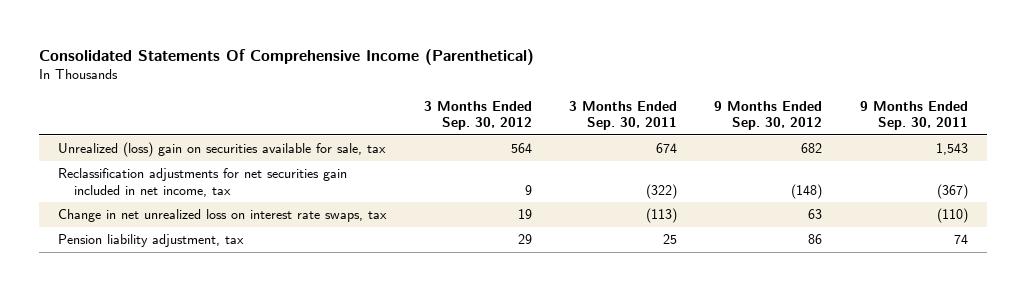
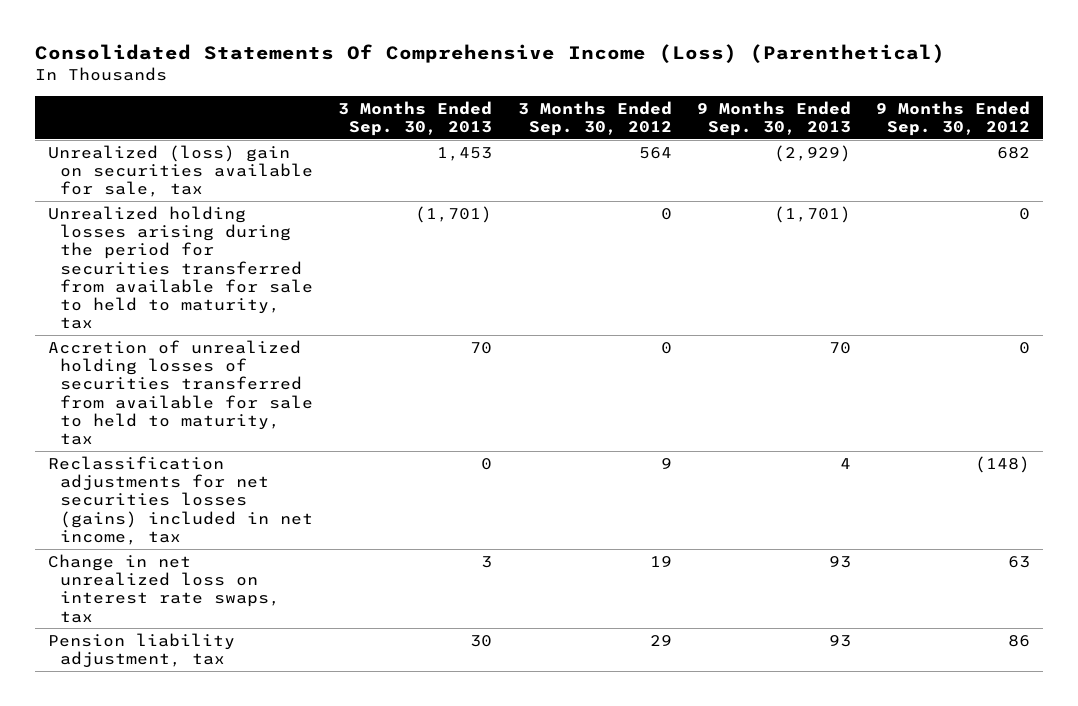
[39,48,535,65] Consolidated Statements Of Comprehensive Income (Parenthetical) -> [34,44,945,64] Consolidated Statements Of Comprehensive Income (Loss) (Parenthetical)
[568,100,677,130] 3 Months Ended Sep. 30, 2011 -> none
[859,100,968,130] 9 Months Ended Sep. 30, 2011 -> none
none -> [338,100,493,136] 3 Months Ended Sep. 30, 2013
none -> [697,100,852,136] 9 Months Ended Sep. 30, 2013
none -> [47,205,314,330] Unrealized holding losses arising during the period for securities transferred from available for sale to held to maturity, tax
none -> [47,339,314,446] Accretion of unrealized holding losses of securities transferred from available for sale to held to maturity, tax
[58,168,348,197] Reclassification adjustments for net securities gain included in net income, tax -> [47,455,314,545] Reclassification adjustments for net securities losses (gains) included in net income, tax

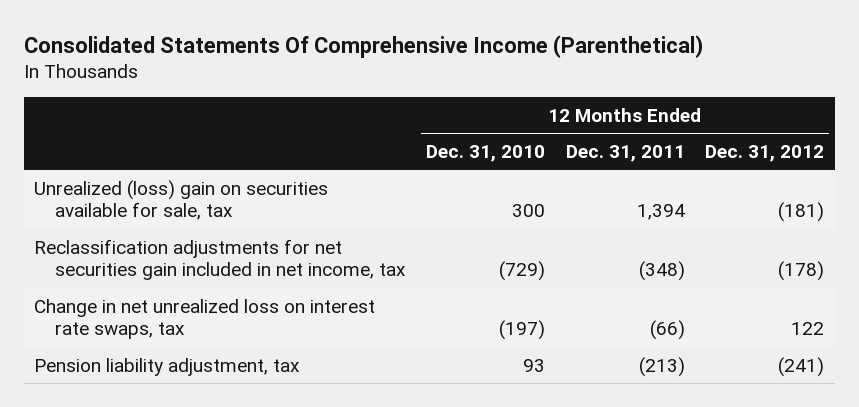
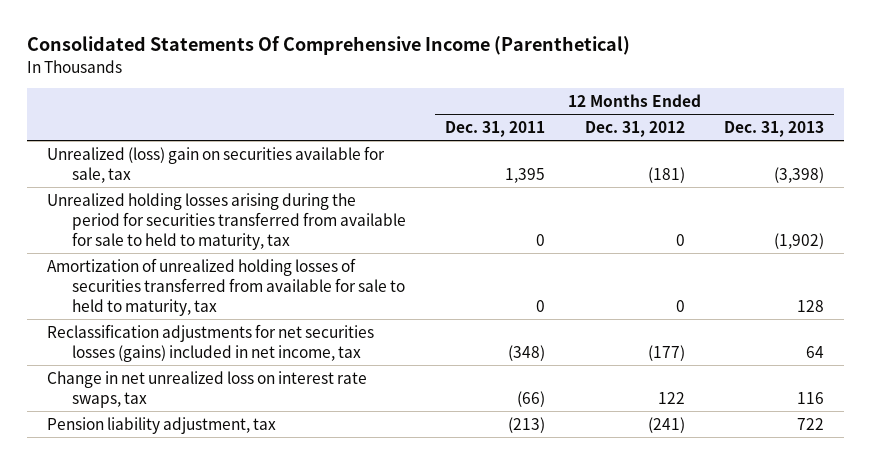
[425,144,545,162] Dec. 31, 2010 -> none
none -> [724,120,825,137] Dec. 31, 2013
[636,204,685,221] 1,394 -> [505,167,546,183] 1,395
none -> [46,192,406,250] Unrealized holding losses arising during the period for securities transferred from available for sale to held to maturity, tax
none -> [46,257,405,316] Amortization of unrealized holding losses of securities transferred from available for sale to held to maturity, tax
[34,238,407,281] Reclassification adjustments for net securities gain included in net income, tax -> [46,323,374,362] Reclassification adjustments for net securities losses (gains) included in net income, tax
[778,261,825,282] (178) -> [647,344,685,361] (177)

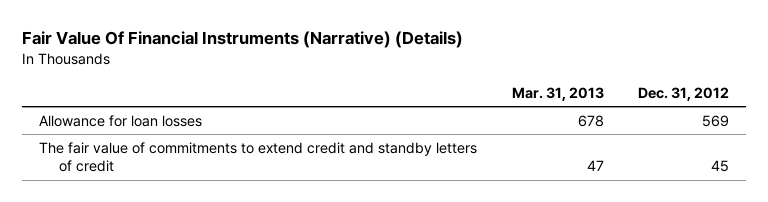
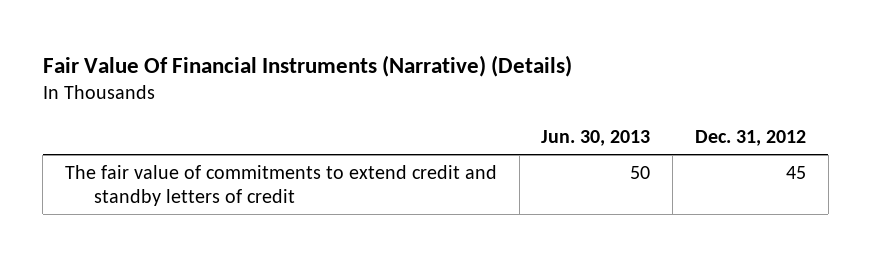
[511,86,604,101] Mar. 31, 2013 -> none
none -> [541,129,651,146] Jun. 30, 2013
[39,114,203,127] Allowance for loan losses -> none

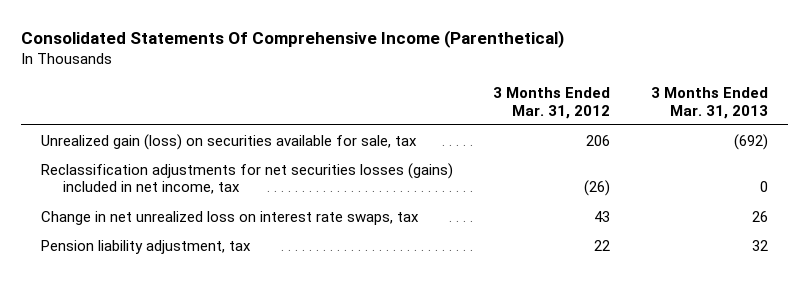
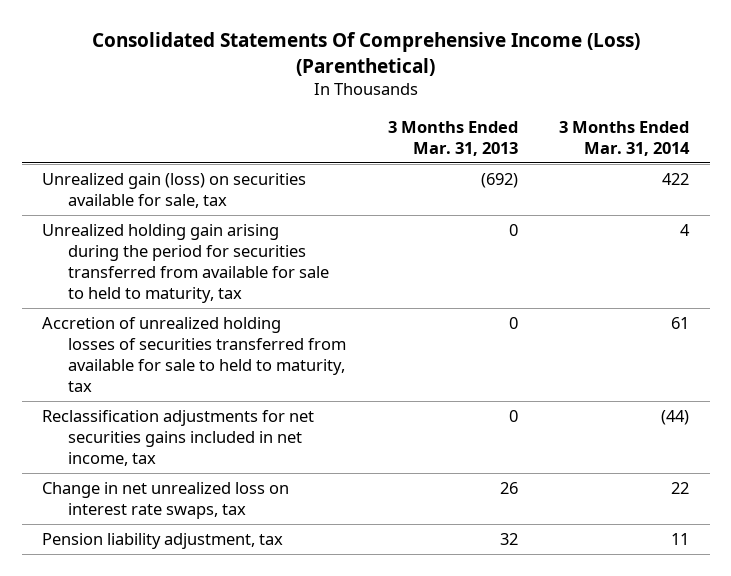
[20,29,564,48] Consolidated Statements Of Comprehensive Income (Parenthetical) -> [91,32,640,76] Consolidated Statements Of Comprehensive Income (Loss) (Parenthetical)
[493,86,611,119] 3 Months Ended Mar. 31, 2012 -> none
none -> [558,120,690,156] 3 Months Ended Mar. 31, 2014
none -> [42,223,330,304] Unrealized holding gain arising during the period for securities transferred from available for sale to held to maturity, tax
none -> [42,316,347,393] Accretion of unrealized holding losses of securities transferred from available for sale to held to maturity, tax
[40,162,453,195] Reclassification adjustments for net securities losses (gains) included in net income, tax -> [42,409,315,467] Reclassification adjustments for net securities gains included in net income, tax

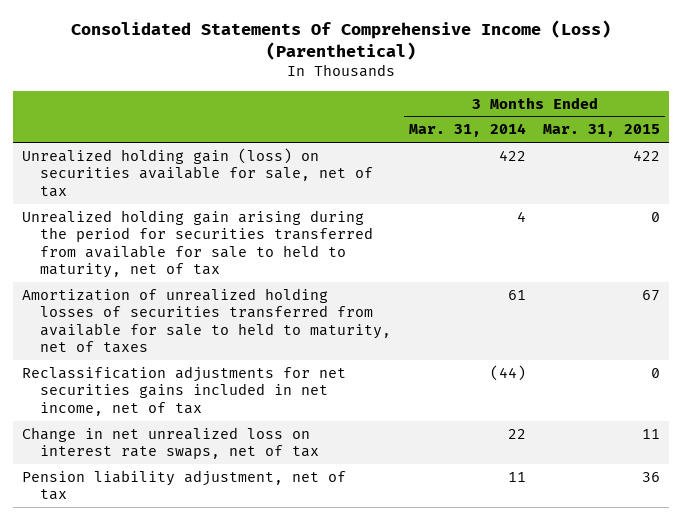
[387,120,518,156] 3 Months Ended Mar. 31, 2013 -> none
none -> [543,124,661,138] Mar. 31, 2015
[42,172,307,208] Unrealized gain (loss) on securities available for sale, tax -> [21,147,373,197] Unrealized holding gain (loss) on securities available for sale, net of tax
[42,223,330,304] Unrealized holding gain arising during the period for securities transferred from available for sale to held to maturity, tax -> [21,209,373,278] Unrealized holding gain arising during the period for securities transferred from available for sale to held to maturity, net of tax
[42,316,347,393] Accretion of unrealized holding losses of securities transferred from available for sale to held to maturity, tax -> [21,287,391,353] Amortization of unrealized holding losses of securities transferred from available for sale to held to maturity, net of taxes
[42,409,315,467] Reclassification adjustments for net securities gains included in net income, tax -> [21,365,346,416] Reclassification adjustments for net securities gains included in net income, net of tax
[42,481,290,519] Change in net unrealized loss on interest rate swaps, tax -> [21,426,319,460] Change in net unrealized loss on interest rate swaps, net of tax
[42,532,284,549] Pension liability adjustment, tax -> [21,469,346,501] Pension liability adjustment, net of tax

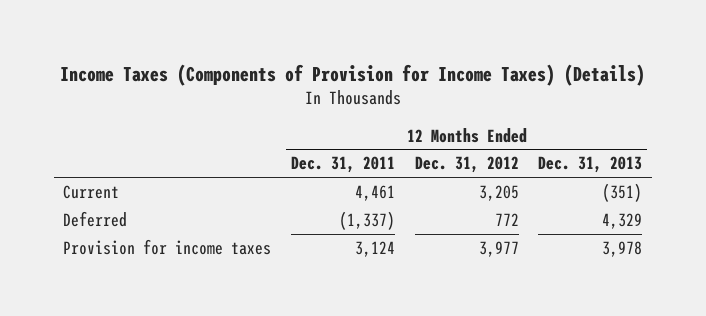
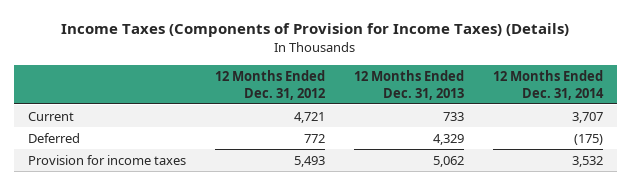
[291,156,396,174] Dec. 31, 2011 -> none
none -> [492,69,604,100] 12 Months Ended Dec. 31, 2014
[478,184,519,201] 3,205 -> [294,111,326,123] 4,721
[602,182,643,202] (351) -> [442,111,464,121] 733
[478,240,519,257] 3,977 -> [294,155,326,167] 5,493
[602,240,643,257] 3,978 -> [432,155,464,167] 5,062

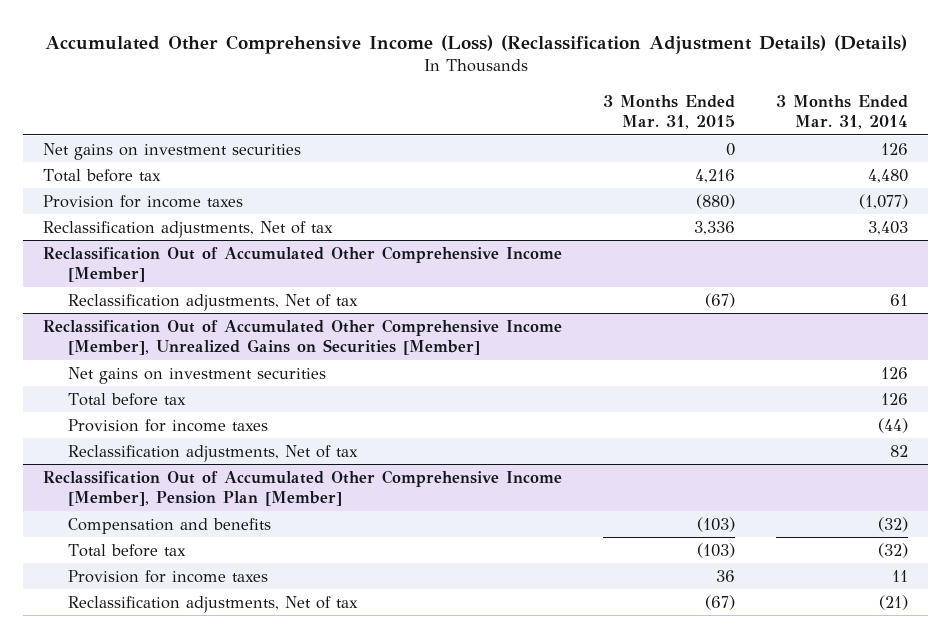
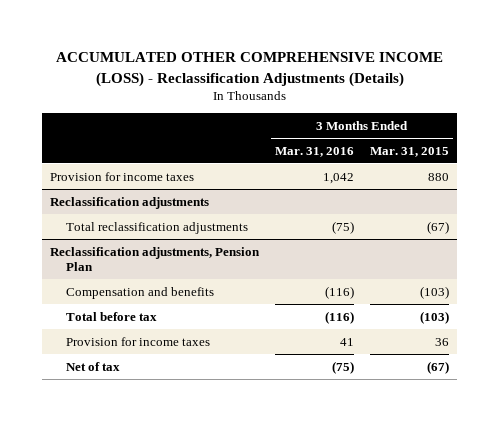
[44,34,907,54] Accumulated Other Comprehensive Income (Loss) (Reclassification Adjustment Details) (Details) -> [55,52,443,87] ACCUMULATED OTHER COMPREHENSIVE INCOME (LOSS) - Reclassification Adjustments (Details)
[775,94,908,130] 3 Months Ended Mar. 31, 2014 -> none
none -> [275,146,355,157] Mar. 31, 2016
[43,142,302,160] Net gains on investment securities -> none
[43,168,162,182] Total before tax -> none
[43,220,334,238] Reclassification adjustments, Net of tax -> none
[67,293,358,311] Reclassification adjustments, Net of tax -> none
[43,318,563,356] Reclassification Out of Accumulated Other Comprehensive Income [Member], Unrealized Gains on Securities [Member] -> none
[67,366,326,384] Net gains on investment securities -> none
[67,392,186,406] Total before tax -> none
[67,418,268,432] Provision for income taxes -> none
[67,444,358,462] Reclassification adjustments, Net of tax -> none
[43,469,563,507] Reclassification Out of Accumulated Other Comprehensive Income [Member], Pension Plan [Member] -> none
[696,193,736,209] (880) -> [428,172,450,181] 880
[43,245,563,283] Reclassification Out of Accumulated Other Comprehensive Income [Member] -> [49,196,209,209] Reclassification adjustments
none -> [66,221,249,234] Total reclassification adjustments
none -> [49,246,260,272] Reclassification adjustments, Pension Plan
[67,595,358,613] Reclassification adjustments, Net of tax -> [66,361,121,371] Net of tax

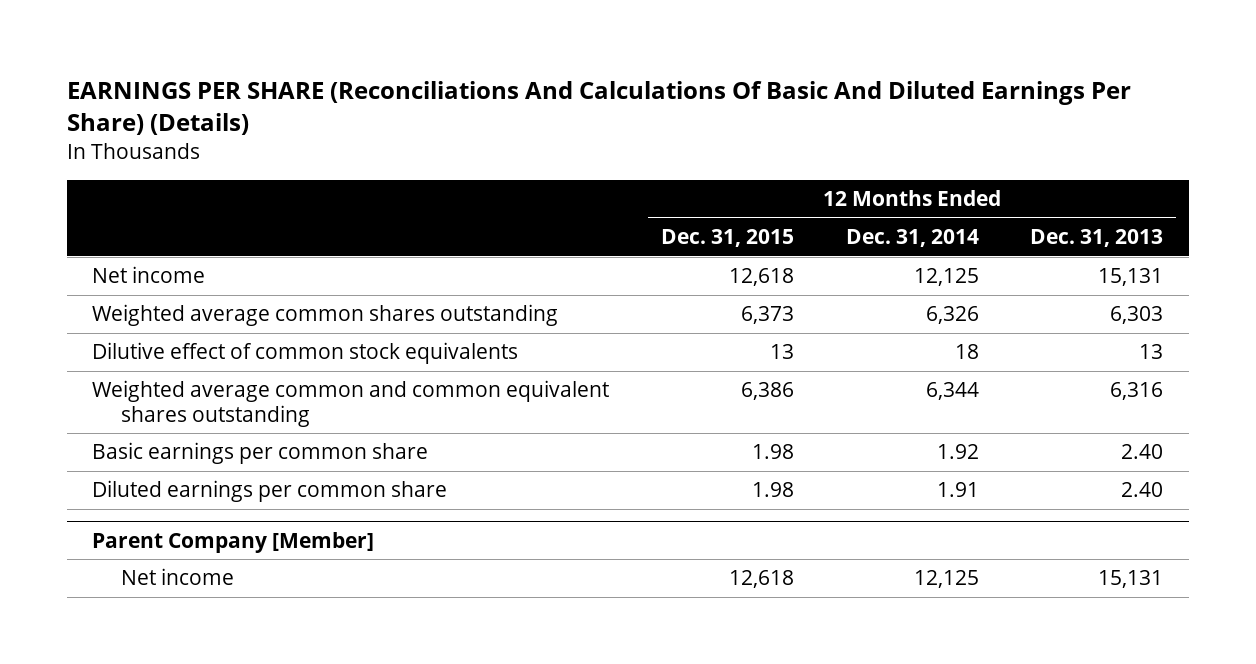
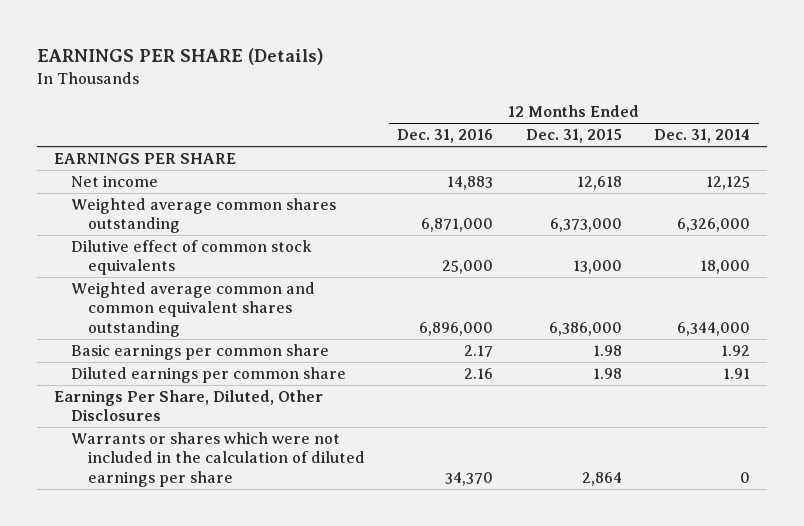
[66,80,1131,136] EARNINGS PER SHARE (Reconciliations And Calculations Of Basic And Diluted Earnings Per Share) (Details) -> [37,48,325,66] EARNINGS PER SHARE (Details)
[1030,229,1164,248] Dec. 31, 2013 -> none
none -> [397,129,494,144] Dec. 31, 2016
none -> [53,153,236,165] EARNINGS PER SHARE
[741,306,795,325] 6,373 -> [549,218,622,233] 6,373,000
[925,306,979,325] 6,326 -> [677,218,751,233] 6,326,000
[770,344,795,360] 13 -> [572,260,622,275] 13,000
[954,344,979,360] 18 -> [700,260,751,275] 18,000
[741,382,795,401] 6,386 -> [548,321,622,336] 6,386,000
[925,382,979,401] 6,344 -> [677,321,751,336] 6,344,000
[92,531,375,553] Parent Company [Member] -> none
[121,568,235,586] Net income -> none
none -> [53,390,323,422] Earnings Per Share, Diluted, Other Disclosures
none -> [70,432,365,487] Warrants or shares which were not included in the calculation of diluted earnings per share

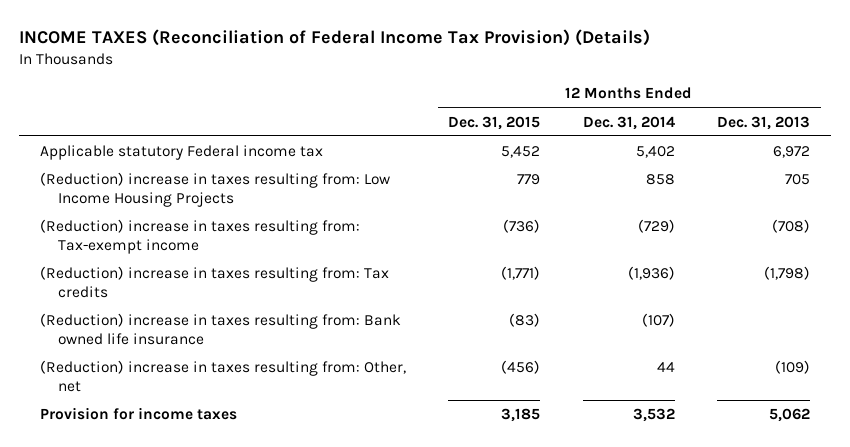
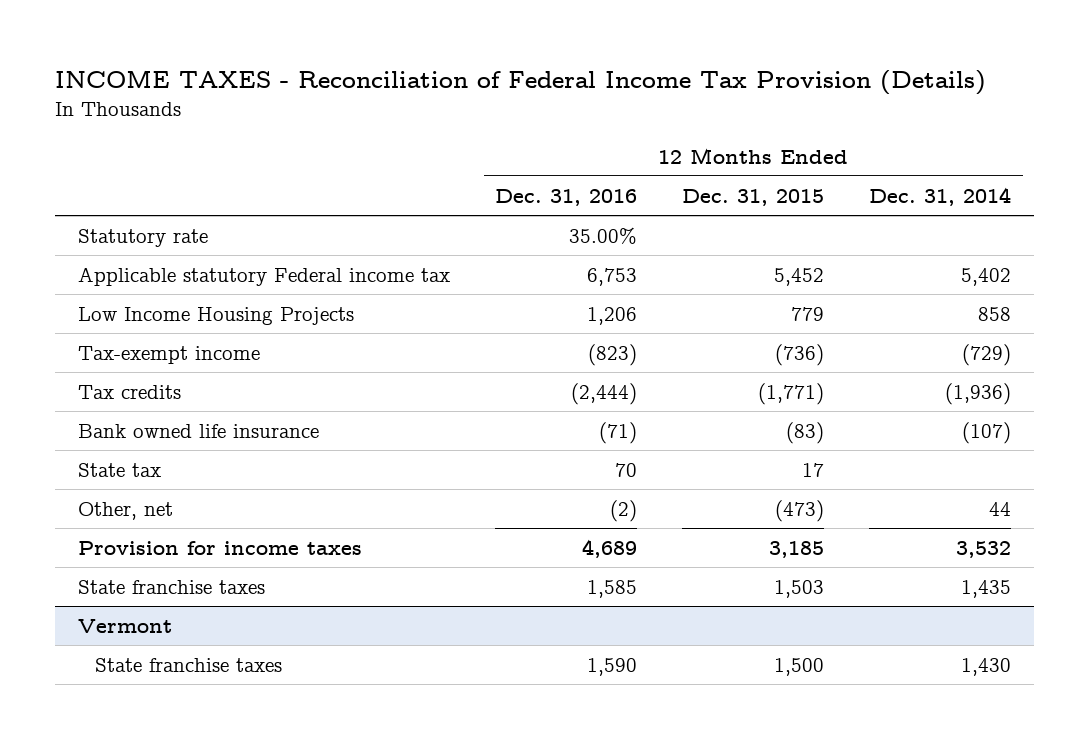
[18,28,650,46] INCOME TAXES (Reconciliation of Federal Income Tax Provision) (Details) -> [55,69,987,95] INCOME TAXES - Reconciliation of Federal Income Tax Provision (Details)
[717,115,811,130] Dec. 31, 2013 -> none
none -> [495,188,638,206] Dec. 31, 2016
none -> [77,228,208,247] Statutory rate
[39,172,390,207] (Reduction) increase in taxes resulting from: Low Income Housing Projects -> [77,306,354,325] Low Income Housing Projects
[39,219,360,254] (Reduction) increase in taxes resulting from: Tax-exempt income -> [77,345,260,364] Tax-exempt income
[39,266,389,298] (Reduction) increase in taxes resulting from: Tax credits -> [77,384,181,399] Tax credits
[39,313,401,345] (Reduction) increase in taxes resulting from: Bank owned life insurance -> [77,423,319,438] Bank owned life insurance
none -> [77,462,161,477] State tax
[39,360,406,392] (Reduction) increase in taxes resulting from: Other, net -> [77,501,173,520] Other, net
[501,360,541,375] (456) -> [775,499,825,522] (473)
none -> [77,579,265,594] State franchise taxes
none -> [77,618,172,633] Vermont
none -> [94,657,282,672] State franchise taxes

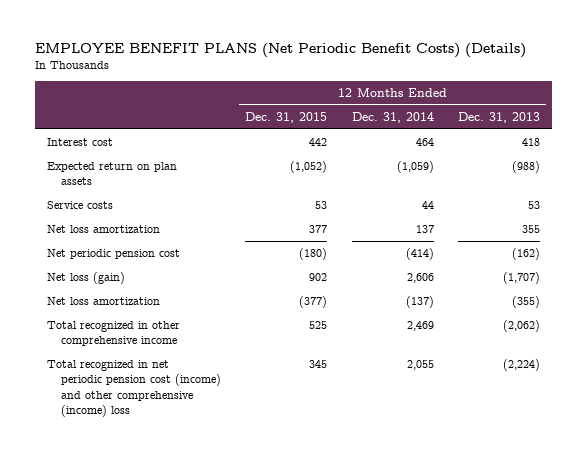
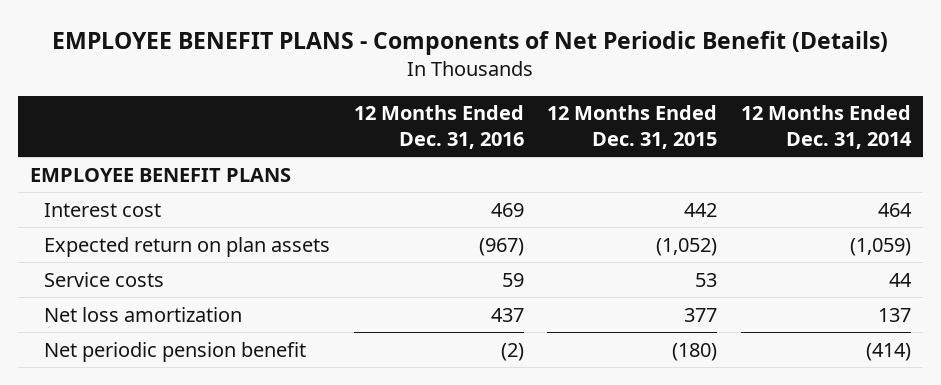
[34,43,526,59] EMPLOYEE BENEFIT PLANS (Net Periodic Benefit Costs) (Details) -> [52,30,889,55] EMPLOYEE BENEFIT PLANS - Components of Net Periodic Benefit (Details)
[458,112,541,124] Dec. 31, 2013 -> none
none -> [353,105,524,149] 12 Months Ended Dec. 31, 2016
none -> [29,167,291,182] EMPLOYEE BENEFIT PLANS
[46,272,125,285] Net loss (gain) -> none
[46,297,160,306] Net loss amortization -> none
[46,321,180,347] Total recognized in other comprehensive income -> none
[46,360,222,418] Total recognized in net periodic pension cost (income) and other comprehensive (income) loss -> none
[46,249,180,260] Net periodic pension cost -> [43,341,306,362] Net periodic pension benefit

